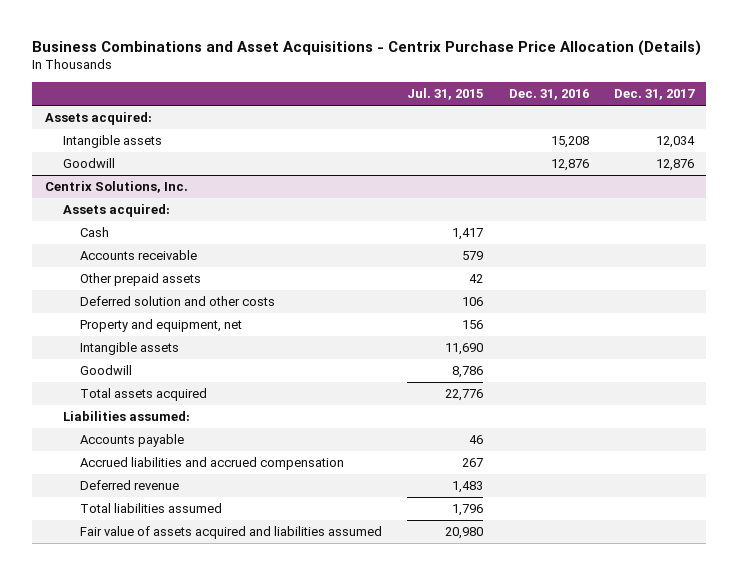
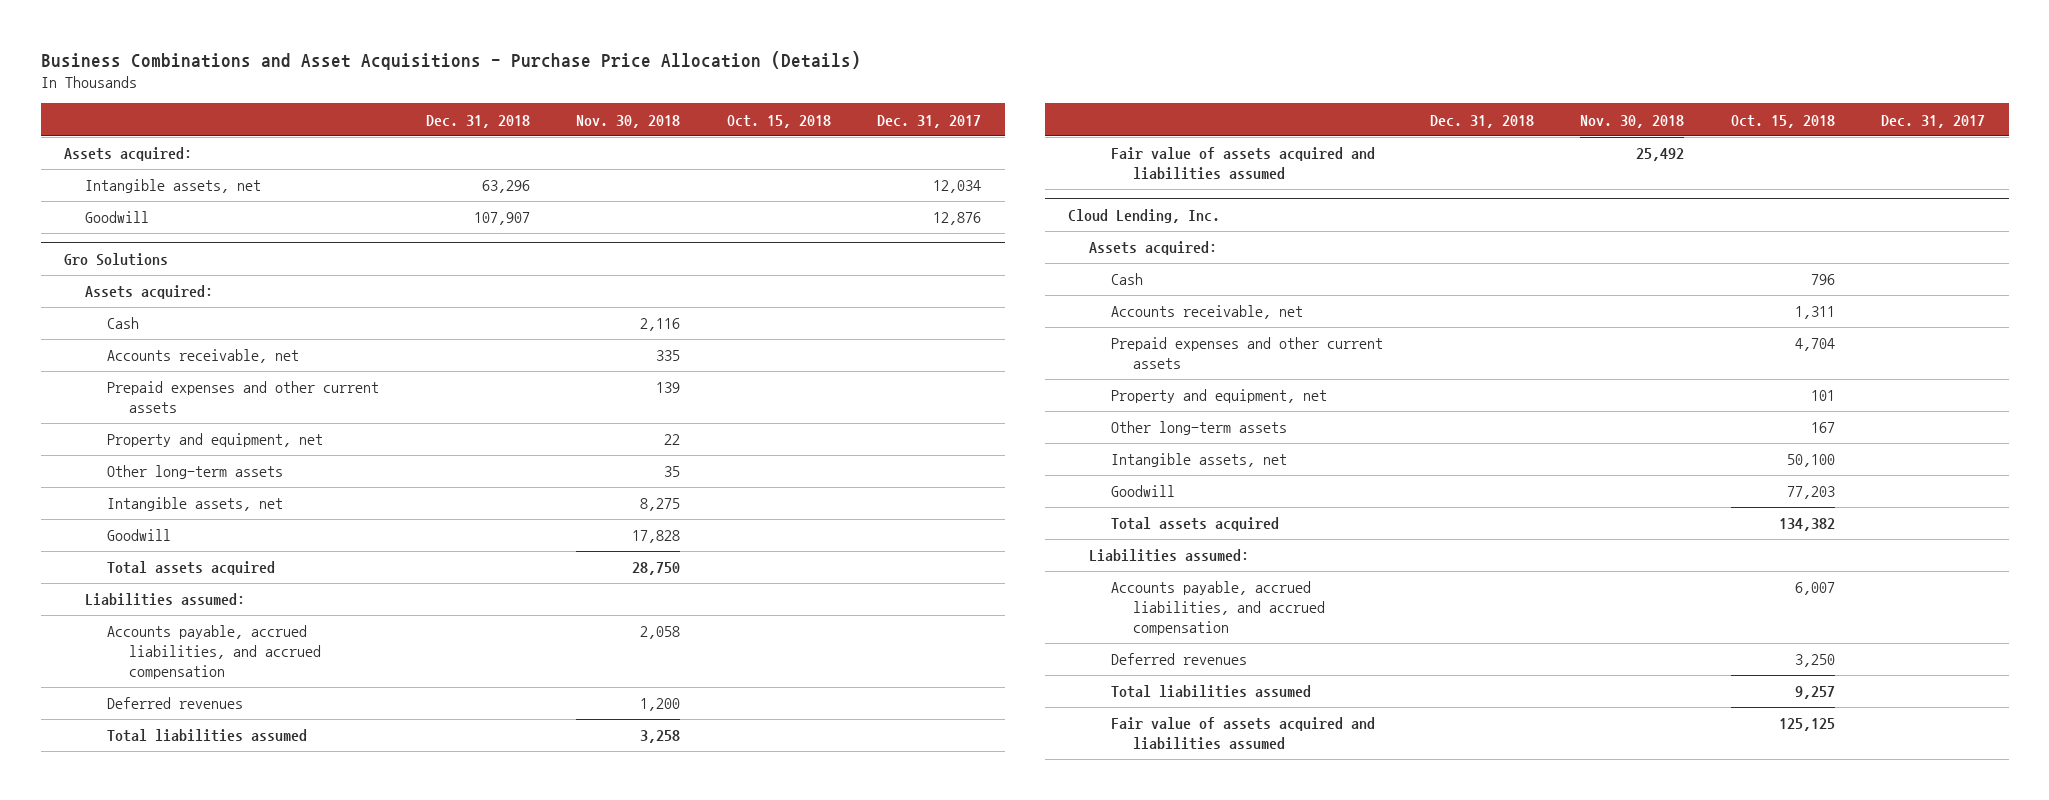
[32,40,702,57] Business Combinations and Asset Acquisitions - Centrix Purchase Price Allocation (Details) -> [40,50,861,70] Business Combinations and Asset Acquisitions - Purchase Price Allocation (Details)
[407,88,484,101] Jul. 31, 2015 -> none
[508,89,589,101] Dec. 31, 2016 -> none
none -> [425,114,530,128] Dec. 31, 2018
none -> [576,114,681,128] Nov. 30, 2018
none -> [726,114,831,128] Oct. 15, 2018
[62,135,162,149] Intangible assets -> [85,179,262,194] Intangible assets, net
[44,181,188,194] Centrix Solutions, Inc. -> none
[62,204,170,218] Assets acquired: -> none
[80,227,110,238] Cash -> none
[80,250,198,261] Accounts receivable -> none
[80,273,202,287] Other prepaid assets -> none
[80,296,276,307] Deferred solution and other costs -> none
[80,319,243,333] Property and equipment, net -> none
[80,342,180,356] Intangible assets -> none
[80,365,133,376] Goodwill -> none
[80,388,208,402] Total assets acquired -> none
[62,411,190,422] Liabilities assumed: -> none
[80,434,185,448] Accounts payable -> none
[80,457,345,471] Accrued liabilities and accrued compensation -> none
[80,480,180,491] Deferred revenue -> none
[80,503,223,514] Total liabilities assumed -> none
[80,526,383,540] Fair value of assets acquired and liabilities assumed -> none
none -> [63,253,168,267] Gro Solutions
none -> [85,285,214,300] Assets acquired:
none -> [106,317,139,330] Cash
none -> [106,349,299,364] Accounts receivable, net
none -> [106,381,379,414] Prepaid expenses and other current assets
none -> [106,433,323,448] Property and equipment, net
none -> [106,465,283,480] Other long-term assets
none -> [106,497,283,512] Intangible assets, net
none -> [106,529,171,542] Goodwill
none -> [106,561,275,576] Total assets acquired
none -> [85,593,246,607] Liabilities assumed:
none -> [106,625,321,679] Accounts payable, accrued liabilities, and accrued compensation
none -> [106,697,243,710] Deferred revenues
none -> [106,729,307,743] Total liabilities assumed
none -> [1111,147,1376,181] Fair value of assets acquired and liabilities assumed
none -> [1067,209,1220,224] Cloud Lending, Inc.
none -> [1089,241,1218,256] Assets acquired:
none -> [1111,273,1144,286] Cash
none -> [1111,305,1304,320] Accounts receivable, net
none -> [1111,337,1384,370] Prepaid expenses and other current assets
none -> [1111,389,1328,404] Property and equipment, net
none -> [1111,421,1288,436] Other long-term assets
none -> [1111,453,1288,468] Intangible assets, net
none -> [1111,485,1176,498] Goodwill
none -> [1111,517,1280,532] Total assets acquired
none -> [1089,549,1250,563] Liabilities assumed:
none -> [1111,581,1325,635] Accounts payable, accrued liabilities, and accrued compensation
none -> [1111,653,1248,666] Deferred revenues
none -> [1111,685,1312,699] Total liabilities assumed
none -> [1111,717,1376,751] Fair value of assets acquired and liabilities assumed

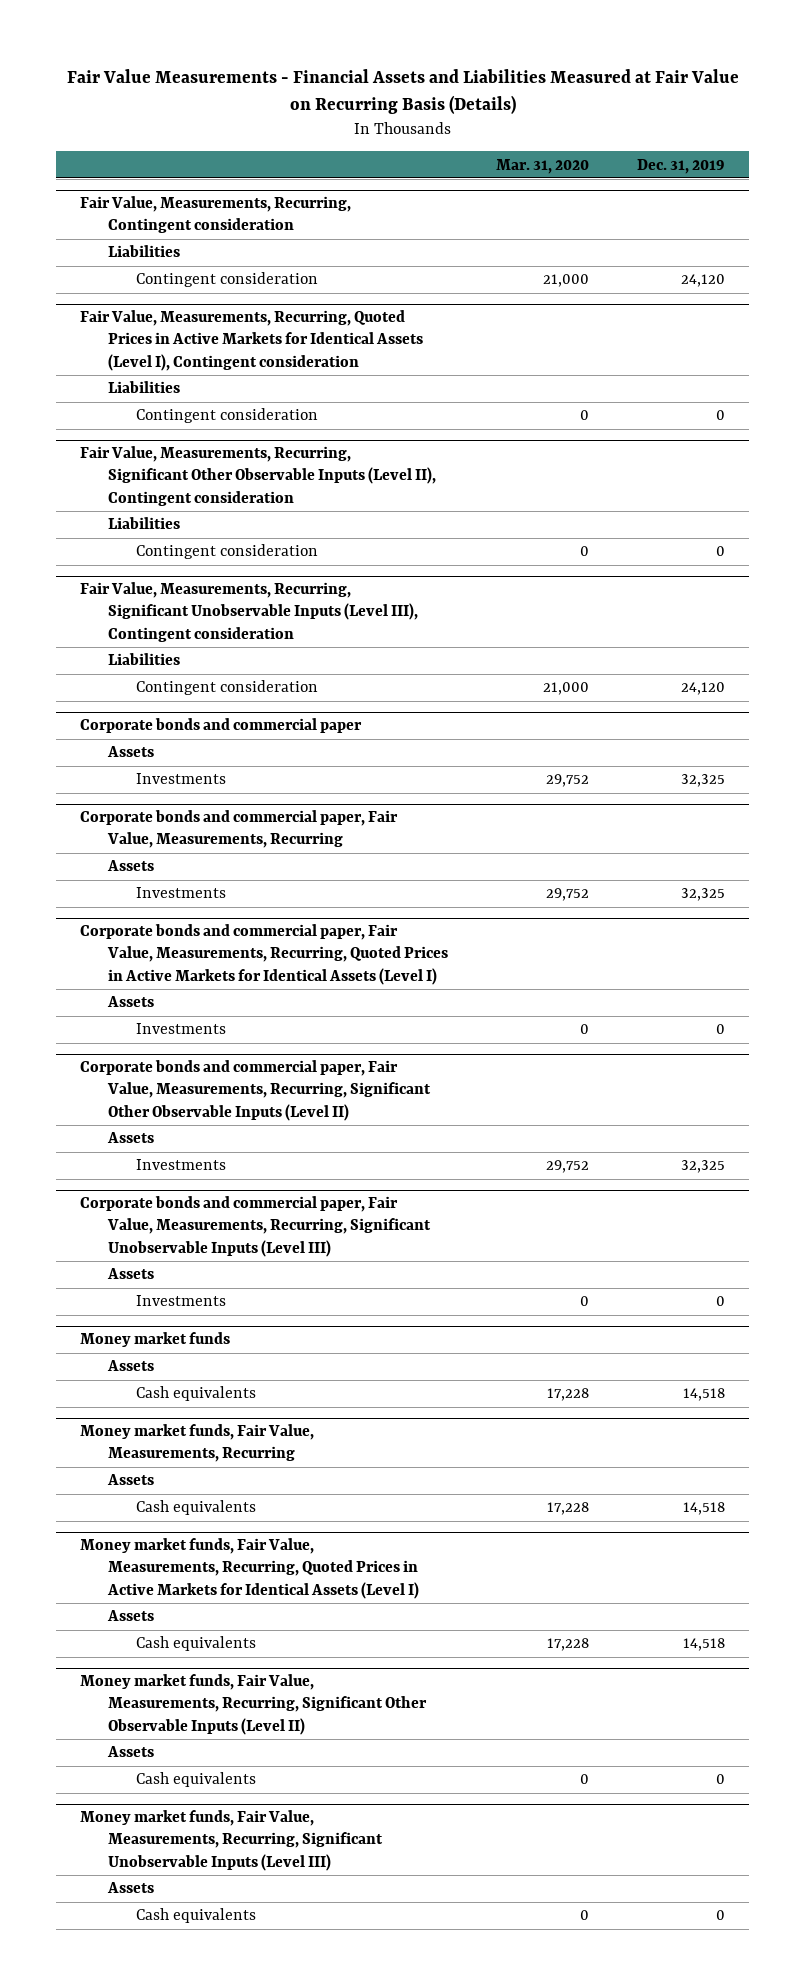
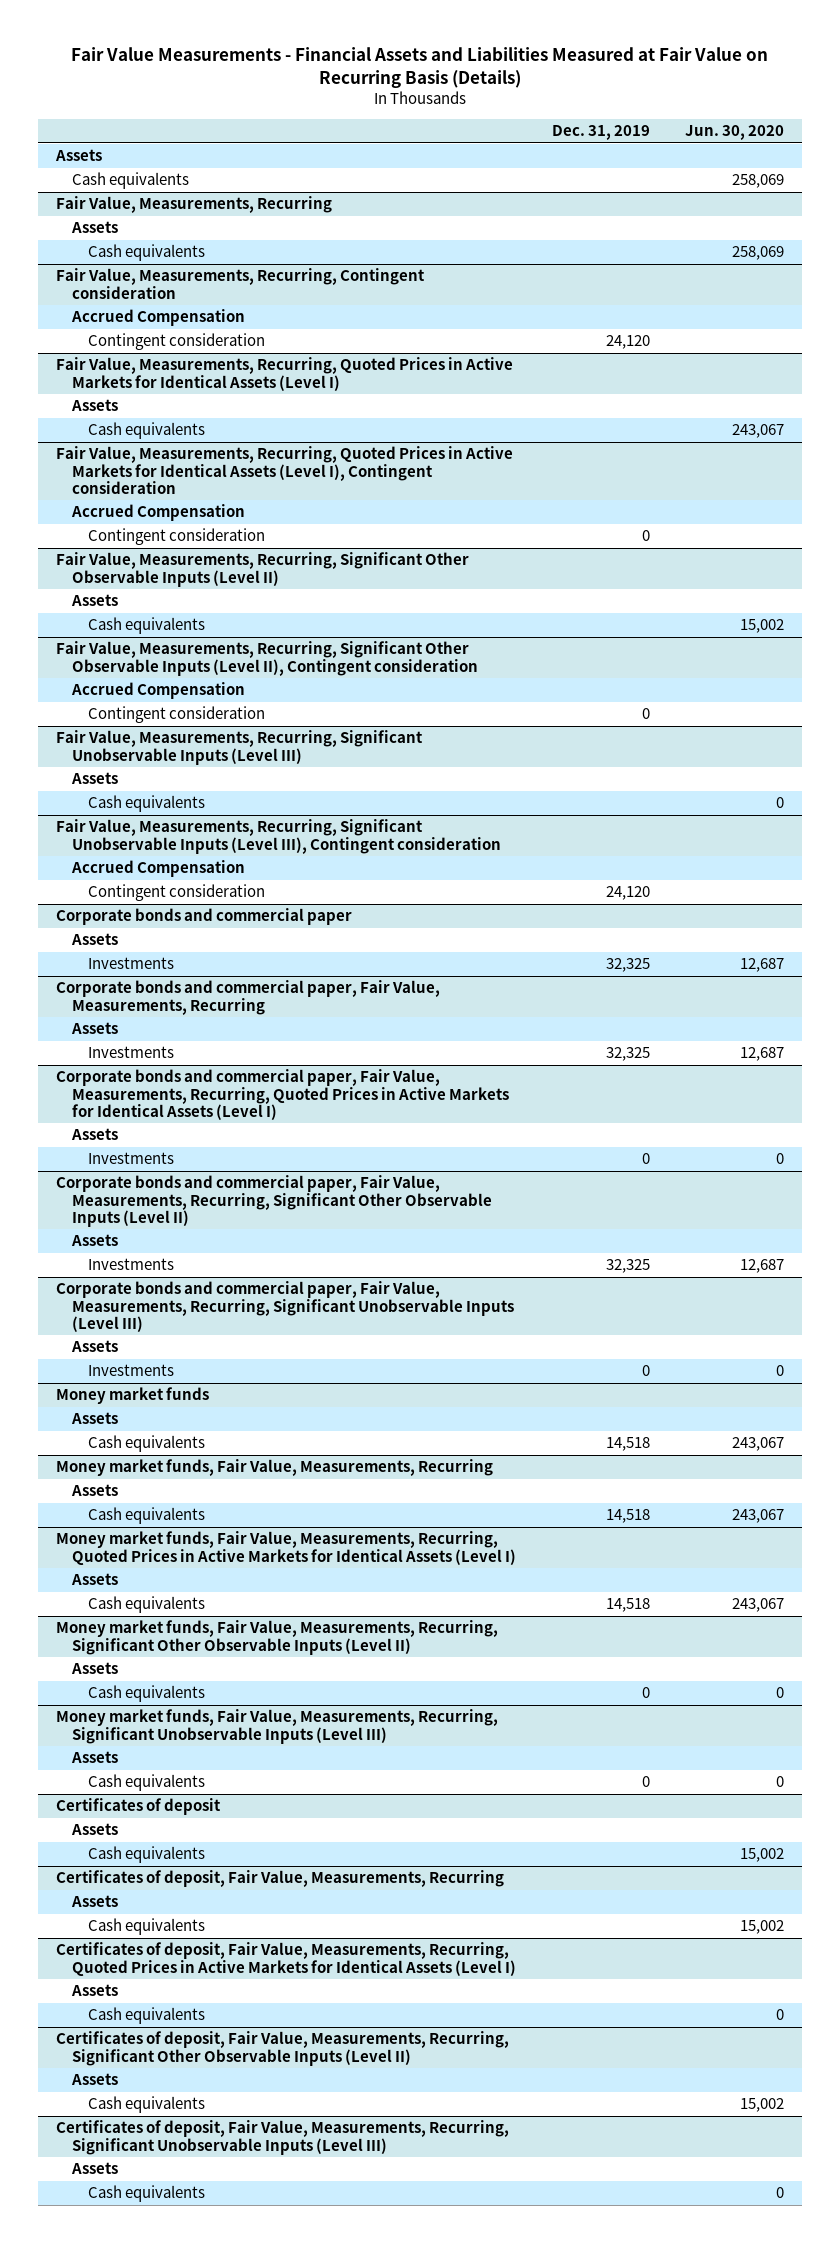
[496,158,590,174] Mar. 31, 2020 -> none
none -> [685,125,785,141] Jun. 30, 2020
none -> [54,149,102,162] Assets
none -> [71,172,189,190] Cash equivalents
none -> [55,196,332,214] Fair Value, Measurements, Recurring
none -> [70,221,118,234] Assets
none -> [87,244,205,262] Cash equivalents
[107,245,180,258] Liabilities -> [70,309,245,327] Accrued Compensation
none -> [55,357,513,391] Fair Value, Measurements, Recurring, Quoted Prices in Active Markets for Identical Assets (Level I)
none -> [70,399,118,412] Assets
none -> [87,422,205,440] Cash equivalents
[107,381,180,394] Liabilities -> [70,504,245,522] Accrued Compensation
none -> [55,552,469,587] Fair Value, Measurements, Recurring, Significant Other Observable Inputs (Level II)
none -> [70,594,118,607] Assets
none -> [87,617,205,635] Cash equivalents
[107,517,180,530] Liabilities -> [70,682,245,700] Accrued Compensation
none -> [55,730,423,765] Fair Value, Measurements, Recurring, Significant Unobservable Inputs (Level III)
none -> [70,772,118,785] Assets
none -> [87,795,205,813] Cash equivalents
[107,653,180,666] Liabilities -> [70,860,245,878] Accrued Compensation
none -> [55,1798,221,1816] Certificates of deposit
none -> [70,1823,118,1836] Assets
none -> [87,1846,205,1864] Cash equivalents
none -> [55,1870,504,1888] Certificates of deposit, Fair Value, Measurements, Recurring
none -> [70,1895,118,1908] Assets
none -> [87,1918,205,1936] Cash equivalents
none -> [55,1942,516,1976] Certificates of deposit, Fair Value, Measurements, Recurring, Quoted Prices in Active Markets for Identical Assets (Level I)
none -> [70,1984,118,1997] Assets
none -> [87,2007,205,2025] Cash equivalents
none -> [55,2031,509,2066] Certificates of deposit, Fair Value, Measurements, Recurring, Significant Other Observable Inputs (Level II)
none -> [70,2073,118,2086] Assets
none -> [87,2096,205,2114] Cash equivalents
none -> [55,2120,509,2155] Certificates of deposit, Fair Value, Measurements, Recurring, Significant Unobservable Inputs (Level III)
none -> [70,2162,118,2175] Assets
none -> [87,2185,205,2203] Cash equivalents

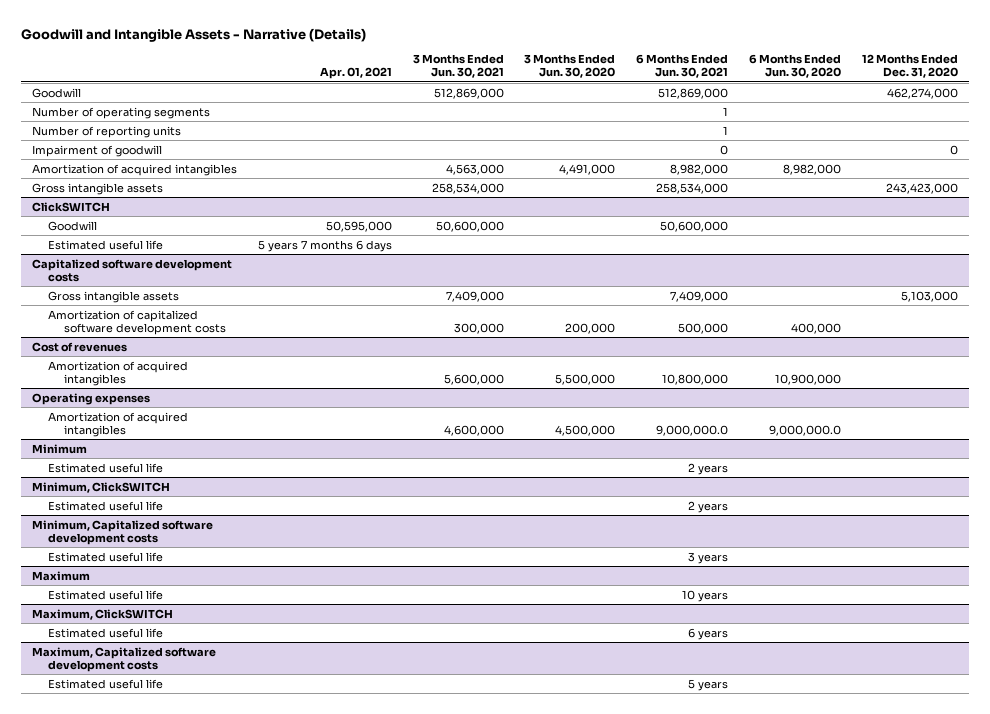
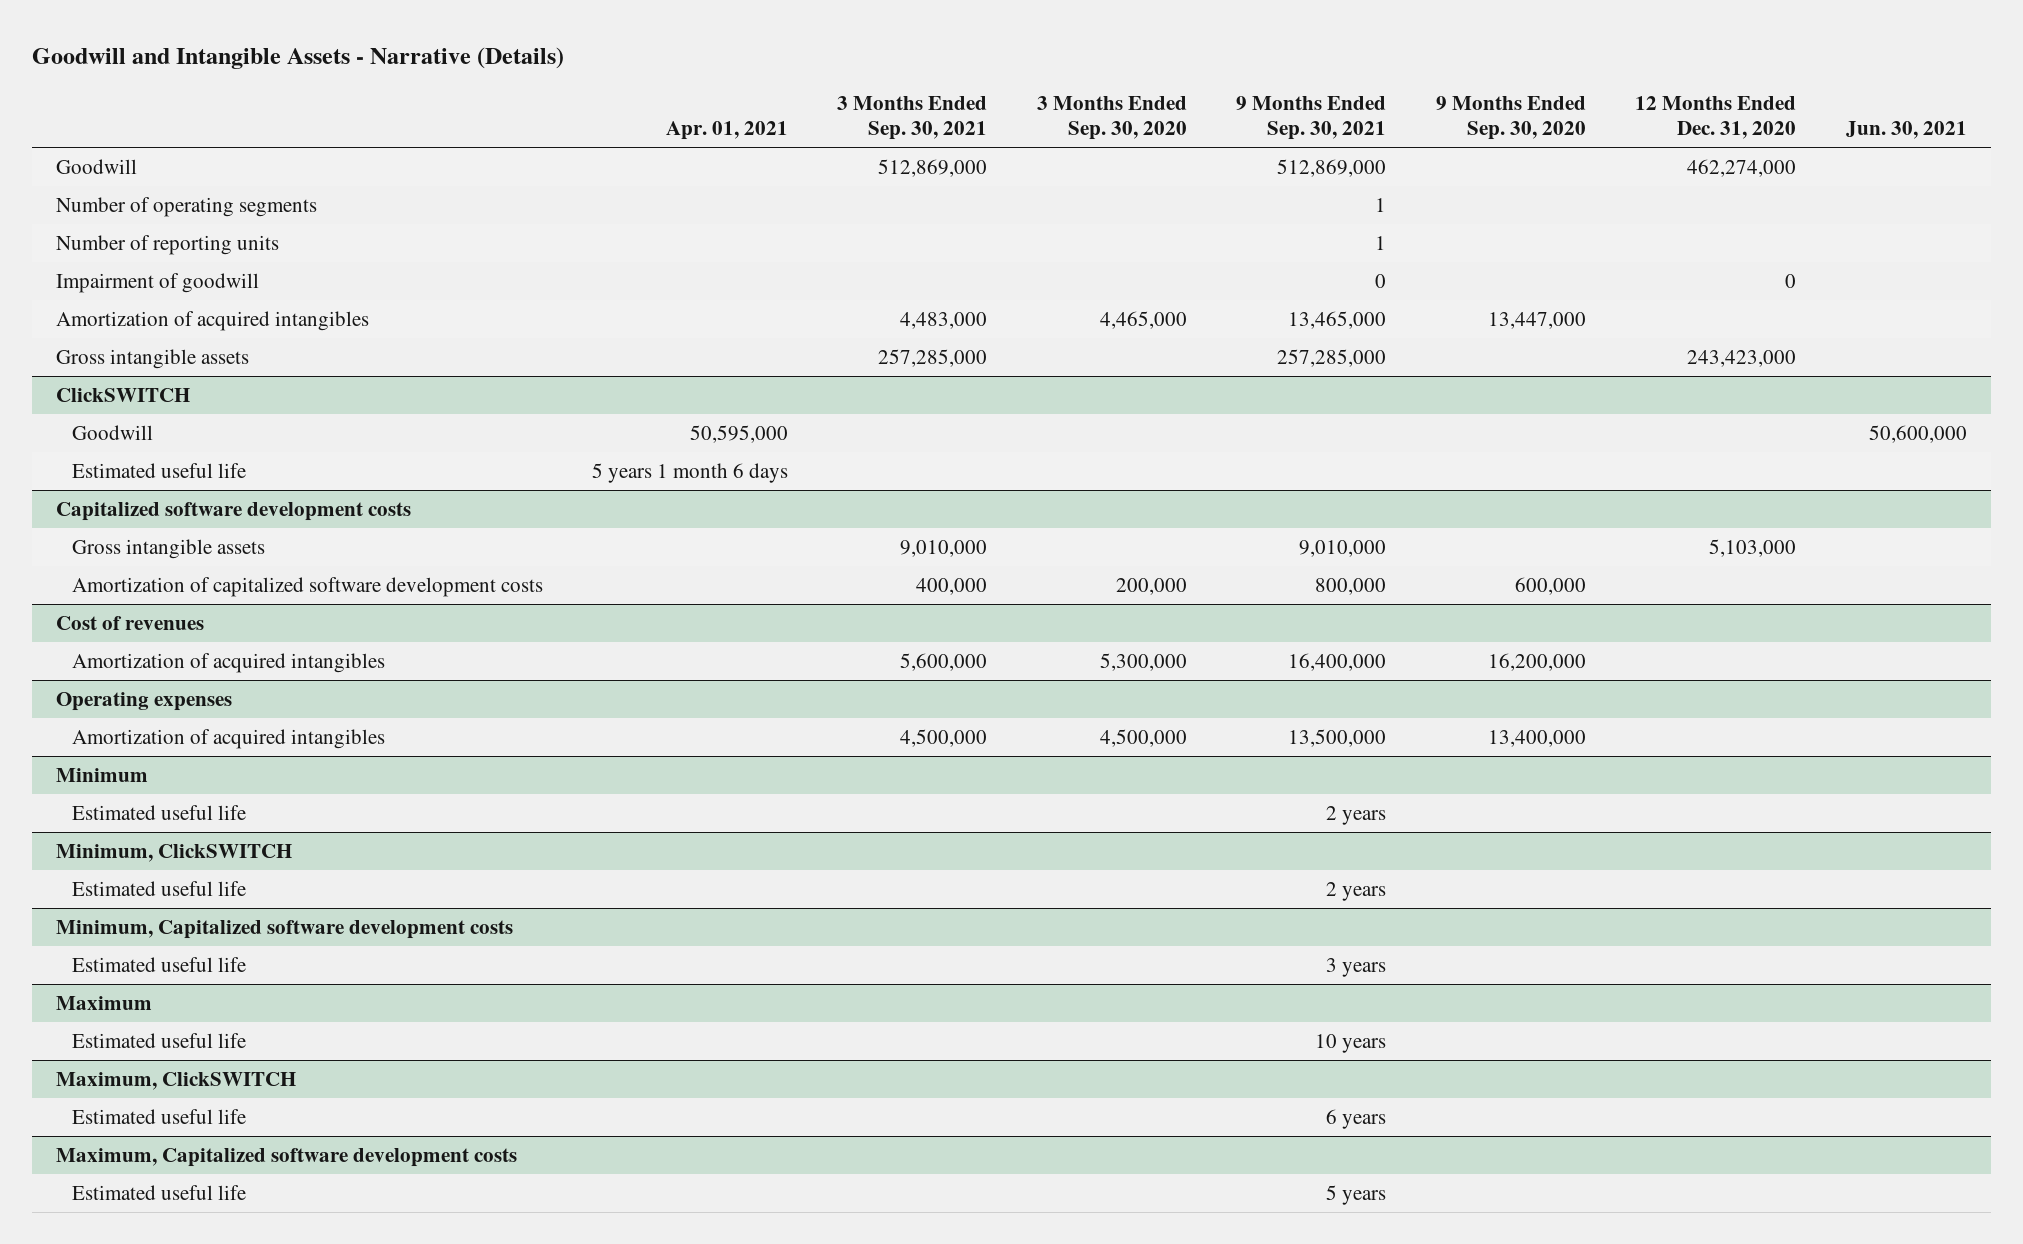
[412,54,504,79] 3 Months Ended Jun. 30, 2021 -> none
[524,54,616,79] 3 Months Ended Jun. 30, 2020 -> none
[636,54,729,79] 6 Months Ended Jun. 30, 2021 -> none
[749,54,842,79] 6 Months Ended Jun. 30, 2020 -> none
none -> [837,96,988,141] 3 Months Ended Sep. 30, 2021
none -> [1036,96,1187,141] 3 Months Ended Sep. 30, 2020
none -> [1236,96,1387,141] 9 Months Ended Sep. 30, 2021
none -> [1435,96,1586,141] 9 Months Ended Sep. 30, 2020
none -> [1845,121,1967,140] Jun. 30, 2021
[257,239,392,252] 5 years 7 months 6 days -> [592,462,789,483] 5 years 1 month 6 days

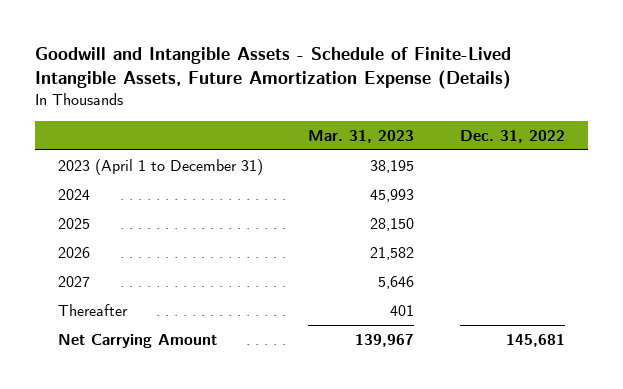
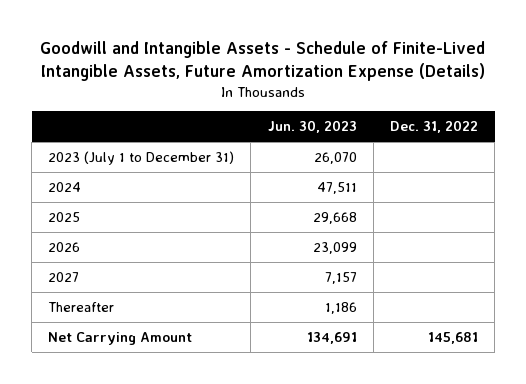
[308,129,415,143] Mar. 31, 2023 -> none
none -> [267,120,357,134] Jun. 30, 2023
[57,158,263,175] 2023 (April 1 to December 31) -> [48,150,235,165] 2023 (July 1 to December 31)

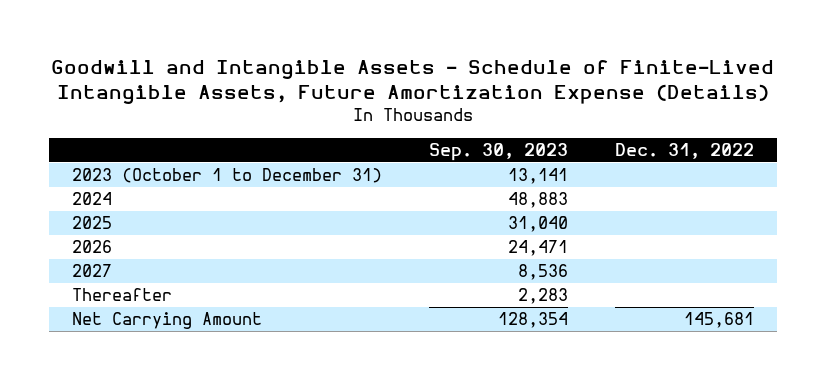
[267,120,357,134] Jun. 30, 2023 -> none
none -> [429,142,569,161] Sep. 30, 2023
[48,150,235,165] 2023 (July 1 to December 31) -> [72,168,383,184] 2023 (October 1 to December 31)

